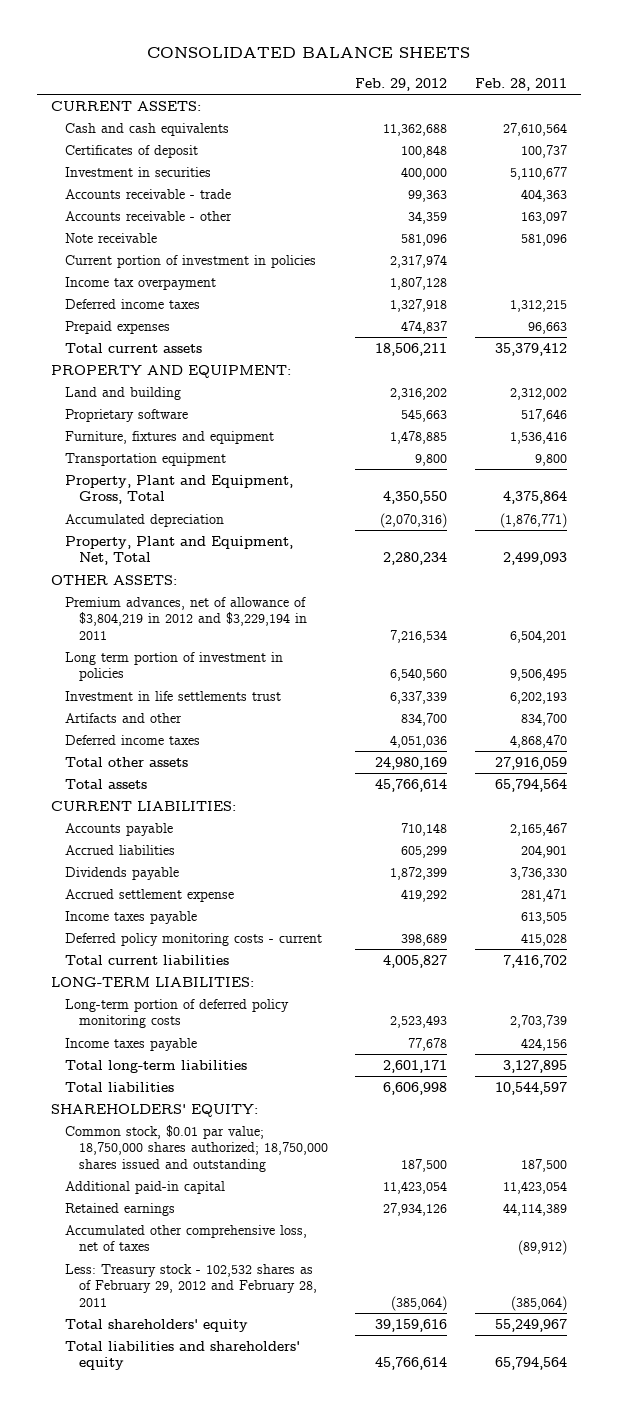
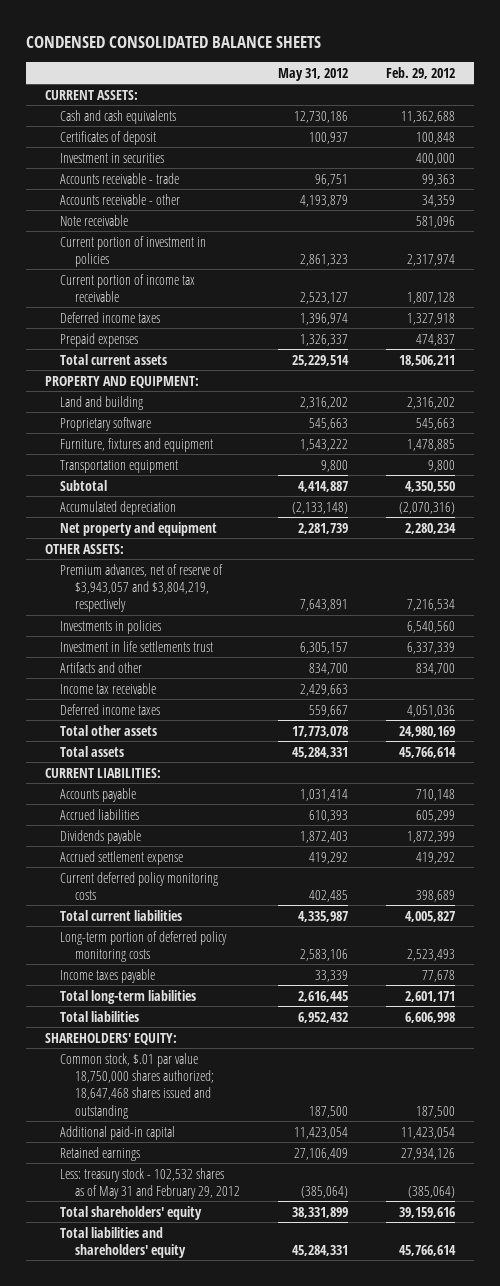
[146,47,470,59] CONSOLIDATED BALANCE SHEETS -> [26,36,322,49] CONDENSED CONSOLIDATED BALANCE SHEETS
[475,78,568,92] Feb. 28, 2011 -> none
none -> [277,67,348,81] May 31, 2012
[64,276,216,290] Income tax overpayment -> [60,273,196,302] Current portion of income tax receivable
[64,474,293,505] Property, Plant and Equipment, Gross, Total -> [60,479,108,491] Subtotal
[64,535,293,566] Property, Plant and Equipment, Net, Total -> [60,521,218,536] Net property and equipment
[64,596,307,641] Premium advances, net of allowance of $3,804,219 in 2012 and $3,229,194 in 2011 -> [60,563,224,613] Premium advances, net of reserve of $3,943,057 and $3,804,219, respectively
[64,651,283,682] Long term portion of investment in policies -> [60,619,162,634] Investments in policies
none -> [60,682,157,694] Income tax receivable
[64,910,197,924] Income taxes payable -> none
[64,932,322,946] Deferred policy monitoring costs - current -> [60,871,219,900] Current deferred policy monitoring costs
[50,976,254,987] LONG-TERM LIABILITIES: -> none
[64,1124,328,1173] Common stock, $0.01 par value; 18,750,000 shares authorized; 18,750,000 shares issued and outstanding -> [60,1052,215,1119] Common stock, $.01 par value 18,750,000 shares authorized; 18,647,468 shares issued and outstanding
[64,1224,307,1252] Accumulated other comprehensive loss, net of taxes -> none
[64,1263,317,1308] Less: Treasury stock - 102,532 shares as of February 29, 2012 and February 28, 2011 -> [60,1167,241,1199] Less: treasury stock - 102,532 shares as of May 31 and February 29, 2012

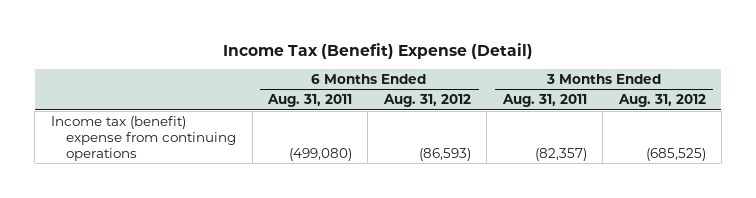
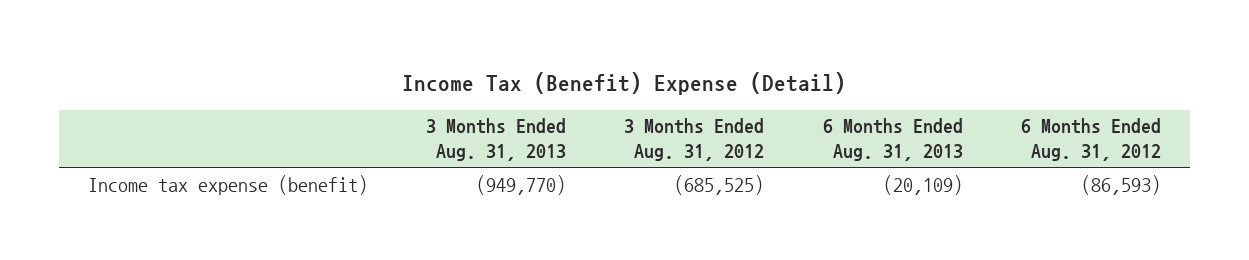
[267,94,353,108] Aug. 31, 2011 -> none
[501,94,587,108] Aug. 31, 2011 -> none
none -> [426,118,567,162] 3 Months Ended Aug. 31, 2013
none -> [822,118,963,162] 6 Months Ended Aug. 31, 2013
[50,115,237,162] Income tax (benefit) expense from continuing operations -> [88,174,369,195] Income tax expense (benefit)

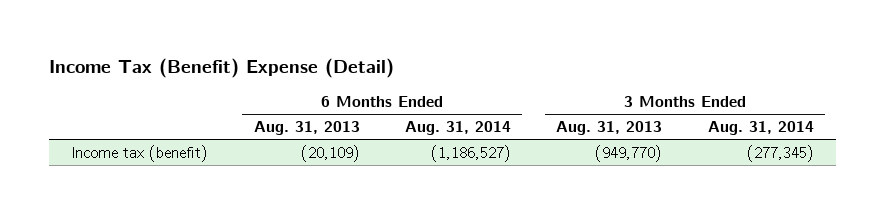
[624,118,765,162] 3 Months Ended Aug. 31, 2012 -> none
[1020,118,1161,162] 6 Months Ended Aug. 31, 2012 -> none
none -> [405,121,512,136] Aug. 31, 2014
none -> [707,121,814,136] Aug. 31, 2014
[88,174,369,195] Income tax expense (benefit) -> [71,144,209,162] Income tax (benefit)

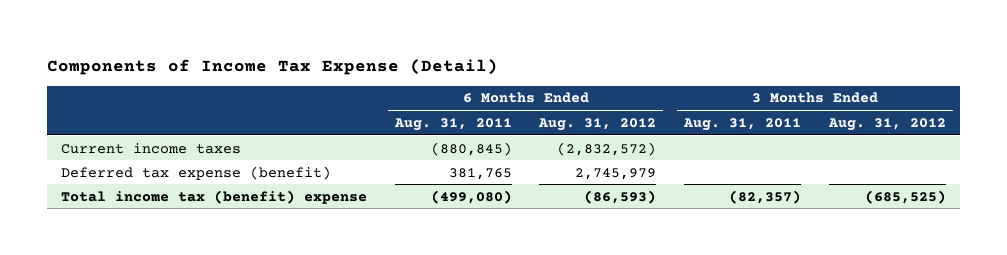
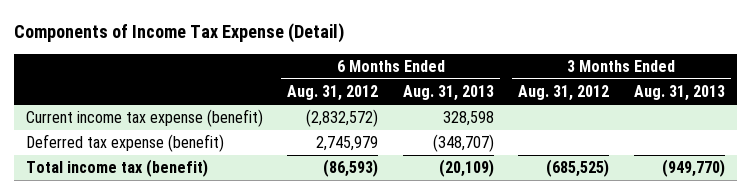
[393,117,512,131] Aug. 31, 2011 -> none
[683,117,802,131] Aug. 31, 2011 -> none
none -> [402,85,494,102] Aug. 31, 2013
none -> [633,85,725,102] Aug. 31, 2013
[61,142,242,154] Current income taxes -> [25,109,263,128] Current income tax expense (benefit)
[61,189,368,204] Total income tax (benefit) expense -> [25,159,208,178] Total income tax (benefit)

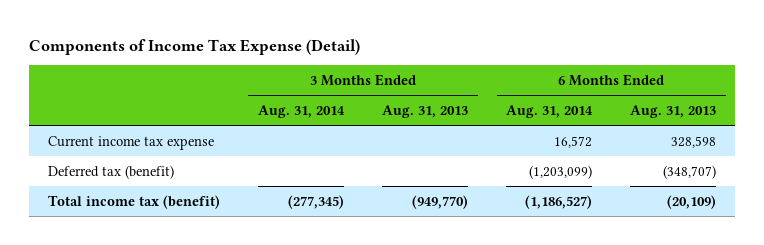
[287,85,379,102] Aug. 31, 2012 -> none
[518,85,610,102] Aug. 31, 2012 -> none
none -> [257,104,345,118] Aug. 31, 2014
none -> [506,104,594,118] Aug. 31, 2014
[25,109,263,128] Current income tax expense (benefit) -> [47,135,214,150] Current income tax expense
[25,134,224,153] Deferred tax expense (benefit) -> [47,164,174,179] Deferred tax (benefit)

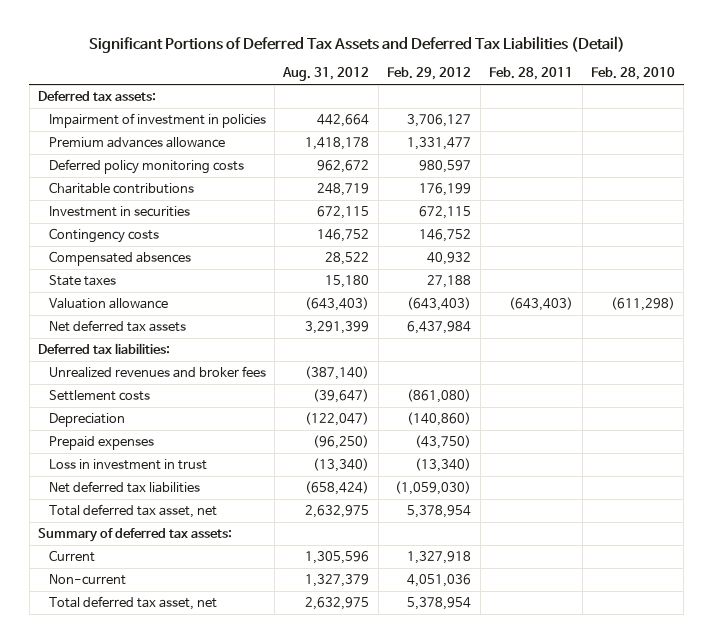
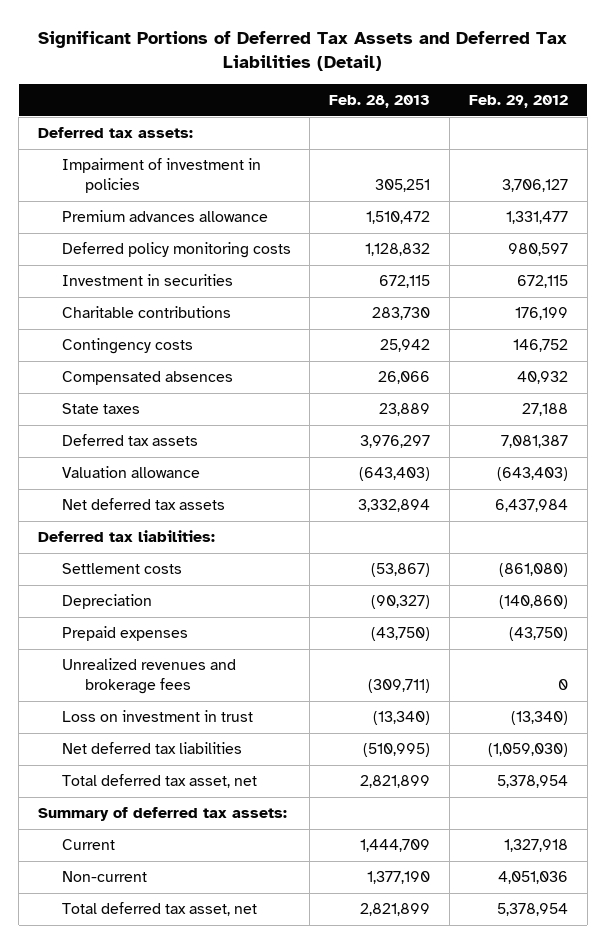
[282,67,370,82] Aug. 31, 2012 -> none
[489,67,574,81] Feb. 28, 2011 -> none
[590,67,675,81] Feb. 28, 2010 -> none
none -> [329,95,431,109] Feb. 28, 2013
[48,181,194,194] Charitable contributions -> [61,306,231,319] Charitable contributions
none -> [61,434,198,447] Deferred tax assets
[48,365,266,378] Unrealized revenues and broker fees -> none
none -> [61,658,236,695] Unrealized revenues and brokerage fees
[48,458,207,470] Loss in investment in trust -> [61,710,253,723] Loss on investment in trust

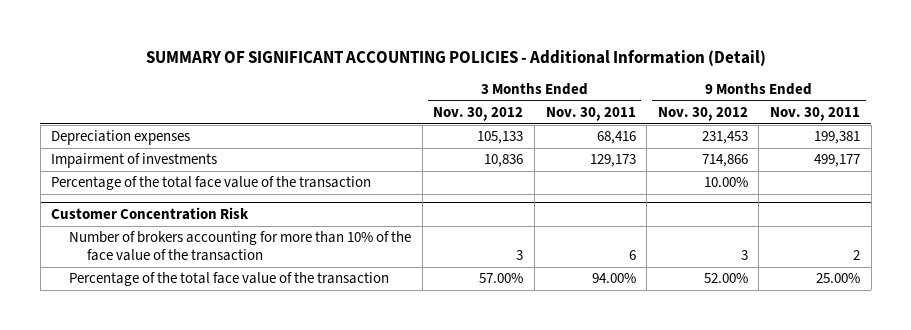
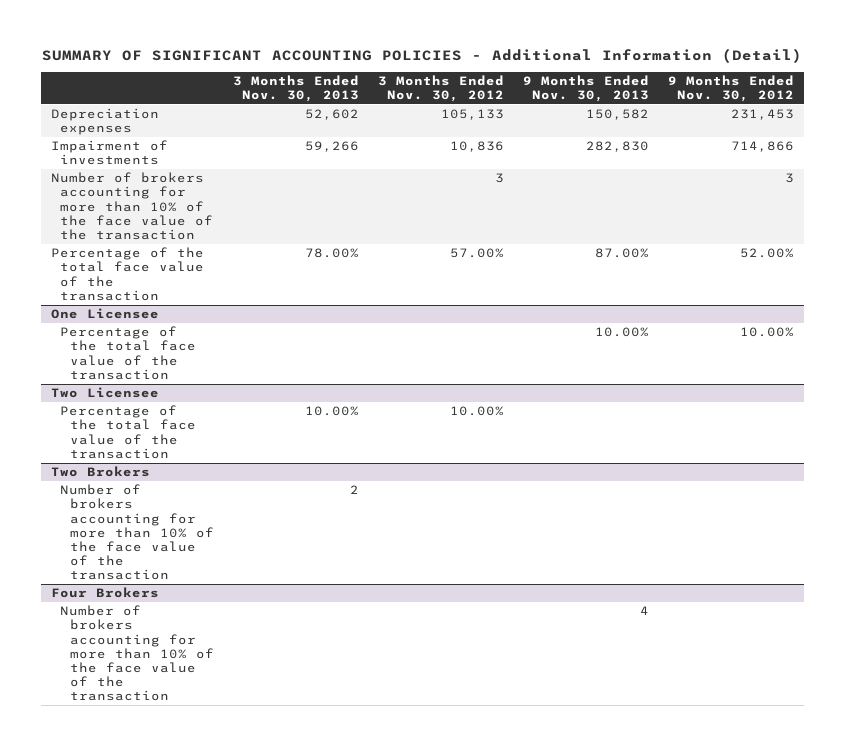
[545,107,636,122] Nov. 30, 2011 -> none
[770,107,861,122] Nov. 30, 2011 -> none
none -> [232,74,359,103] 3 Months Ended Nov. 30, 2013
none -> [522,74,649,103] 9 Months Ended Nov. 30, 2013
[51,176,372,191] Percentage of the total face value of the transaction -> none
[51,207,250,221] Customer Concentration Risk -> none
none -> [50,308,159,320] One Licensee
none -> [60,326,196,380] Percentage of the total face value of the transaction
none -> [50,387,159,399] Two Licensee
none -> [60,405,196,459] Percentage of the total face value of the transaction
none -> [50,466,150,478] Two Brokers
none -> [60,484,214,581] Number of brokers accounting for more than 10% of the face value of the transaction
none -> [50,587,159,599] Four Brokers
none -> [60,605,214,702] Number of brokers accounting for more than 10% of the face value of the transaction

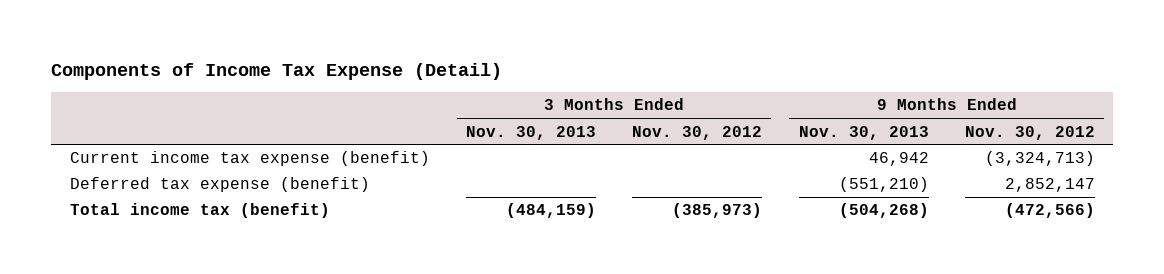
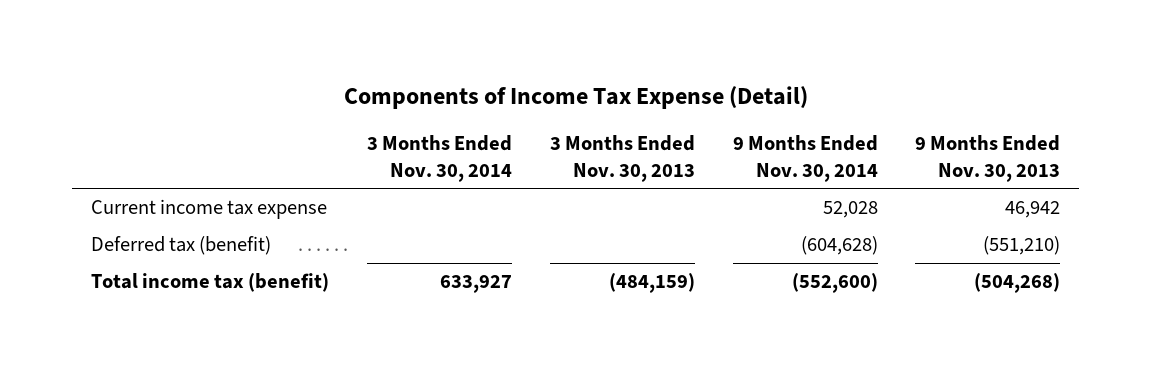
[632,125,763,140] Nov. 30, 2012 -> none
[964,125,1095,140] Nov. 30, 2012 -> none
none -> [366,135,512,183] 3 Months Ended Nov. 30, 2014
none -> [732,135,878,183] 9 Months Ended Nov. 30, 2014
[69,151,430,167] Current income tax expense (benefit) -> [91,199,328,220] Current income tax expense
[69,177,370,193] Deferred tax expense (benefit) -> [91,236,272,256] Deferred tax (benefit)

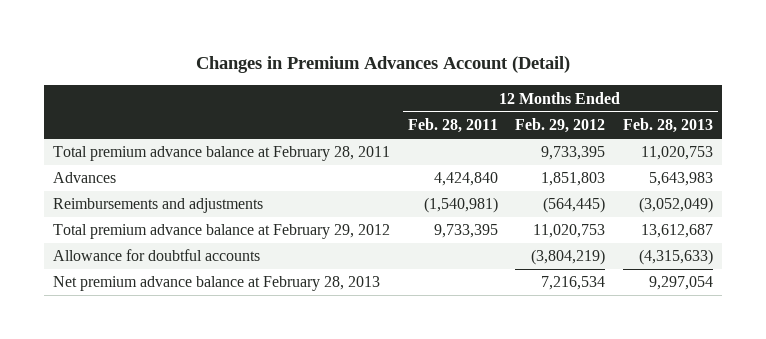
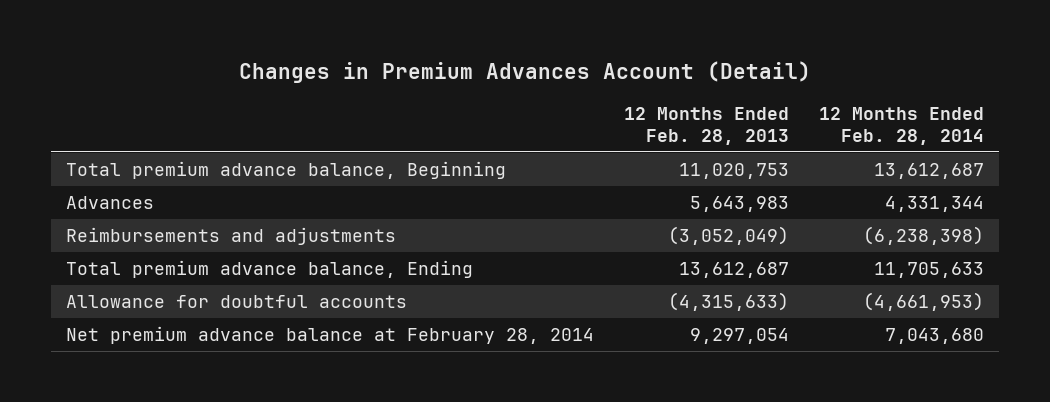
[407,118,498,134] Feb. 28, 2011 -> none
[515,118,606,134] Feb. 29, 2012 -> none
none -> [818,107,984,146] 12 Months Ended Feb. 28, 2014
[53,146,391,162] Total premium advance balance at February 28, 2011 -> [65,160,506,179] Total premium advance balance, Beginning
[53,224,391,240] Total premium advance balance at February 29, 2012 -> [65,259,473,278] Total premium advance balance, Ending
[53,276,381,292] Net premium advance balance at February 28, 2013 -> [65,325,594,344] Net premium advance balance at February 28, 2014

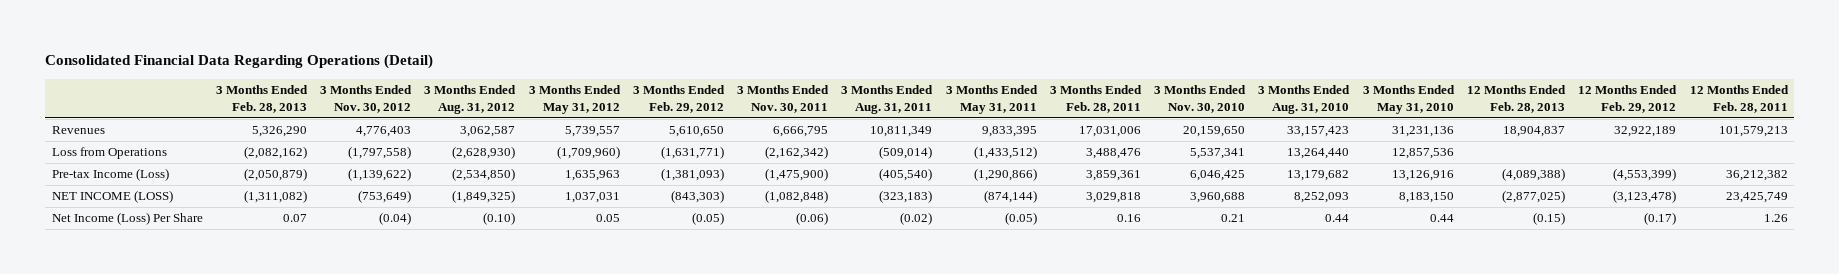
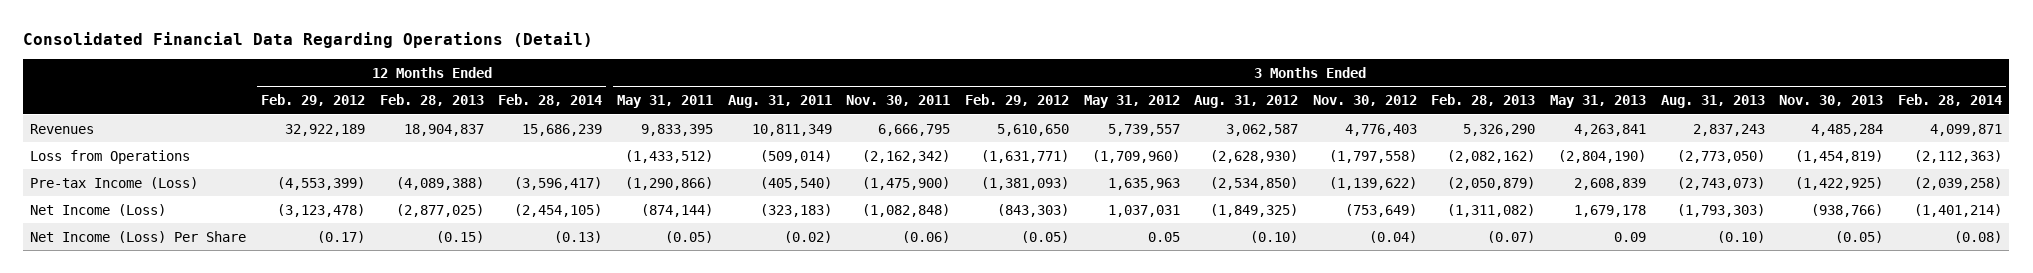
[1049,85,1142,113] 3 Months Ended Feb. 28, 2011 -> none
[1154,85,1247,113] 3 Months Ended Nov. 30, 2010 -> none
[1258,85,1351,114] 3 Months Ended Aug. 31, 2010 -> none
[1362,85,1455,114] 3 Months Ended May 31, 2010 -> none
[1689,85,1789,113] 12 Months Ended Feb. 28, 2011 -> none
none -> [498,94,603,107] Feb. 28, 2014
none -> [1550,95,1647,109] May 31, 2013
none -> [1660,95,1765,109] Aug. 31, 2013
none -> [1779,95,1884,107] Nov. 30, 2013
none -> [1898,94,2003,107] Feb. 28, 2014
[51,190,173,204] NET INCOME (LOSS) -> [30,203,167,216] Net Income (Loss)
[282,214,307,223] 0.07 -> [1487,230,1536,243] (0.07)

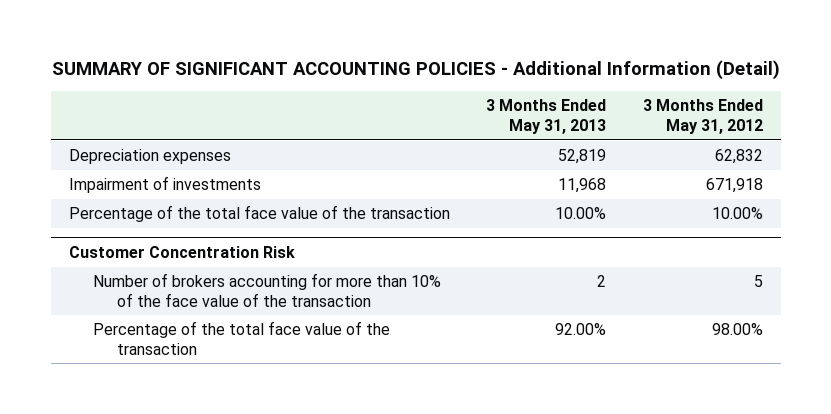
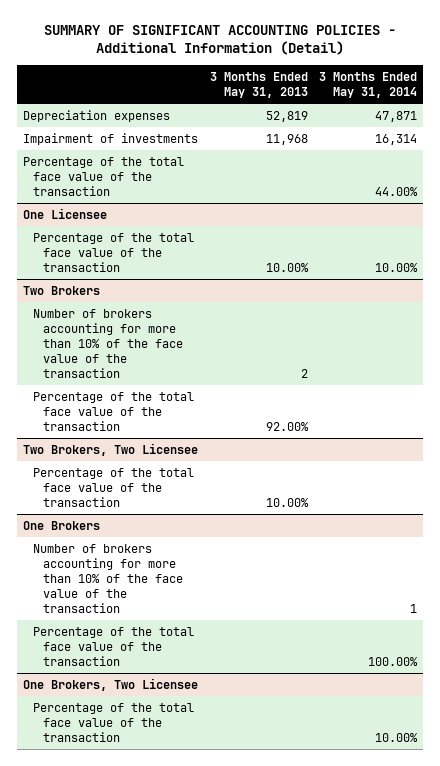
[642,99,763,134] 3 Months Ended May 31, 2012 -> none
none -> [319,71,418,98] 3 Months Ended May 31, 2014
none -> [22,156,184,196] Percentage of the total face value of the transaction
none -> [22,207,107,219] One Licensee
[68,245,295,258] Customer Concentration Risk -> none
none -> [22,285,100,295] Two Brokers
none -> [22,442,198,456] Two Brokers, Two Licensee
none -> [32,467,194,507] Percentage of the total face value of the transaction
none -> [22,520,100,530] One Brokers
none -> [32,543,183,613] Number of brokers accounting for more than 10% of the face value of the transaction
none -> [32,626,194,666] Percentage of the total face value of the transaction
none -> [22,677,198,691] One Brokers, Two Licensee
none -> [32,702,194,742] Percentage of the total face value of the transaction

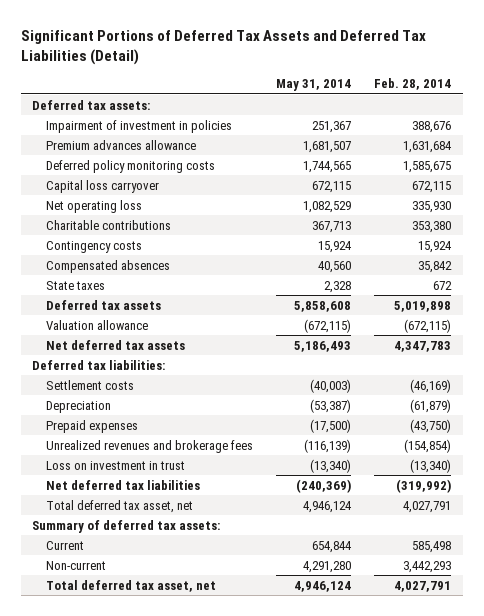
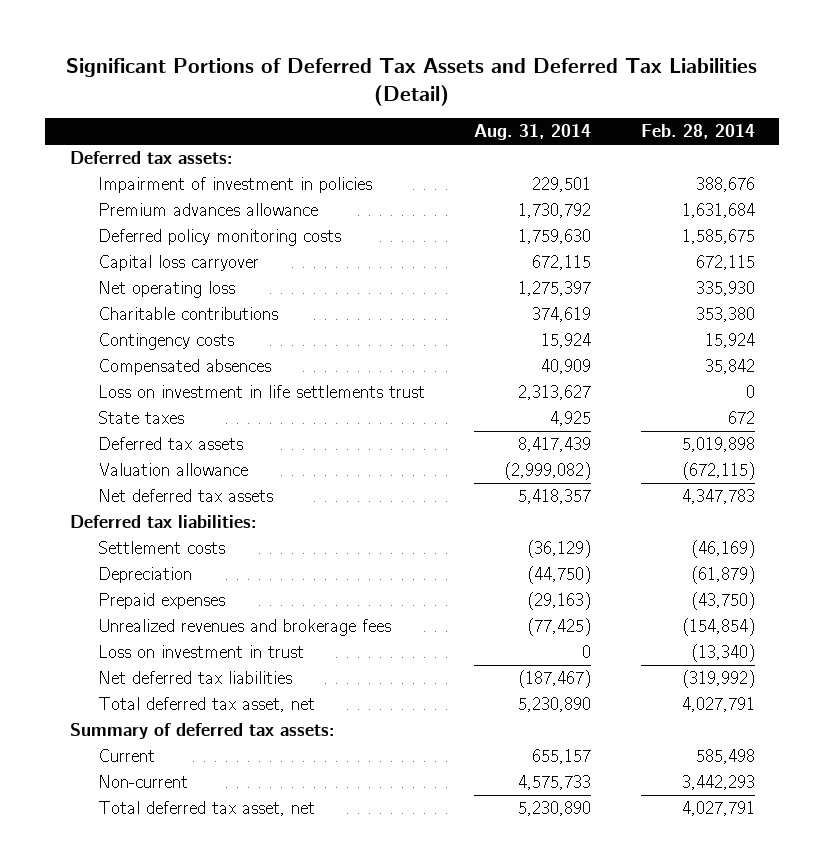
[276,79,352,92] May 31, 2014 -> none
none -> [474,124,592,141] Aug. 31, 2014
none -> [97,384,425,398] Loss on investment in life settlements trust

